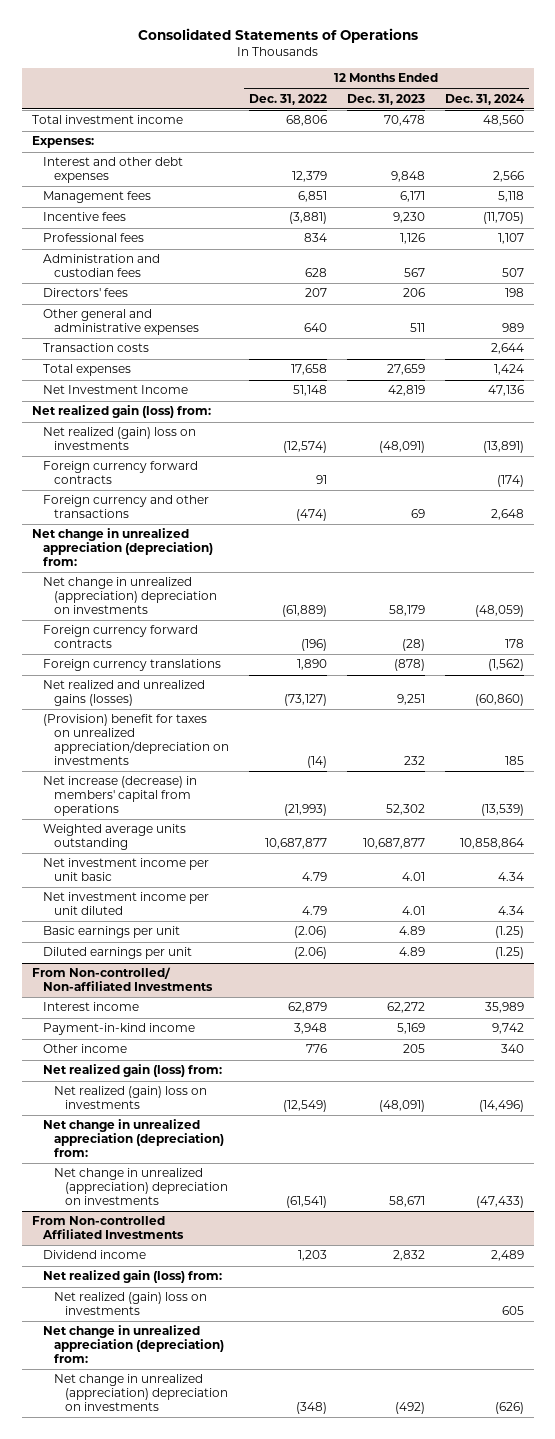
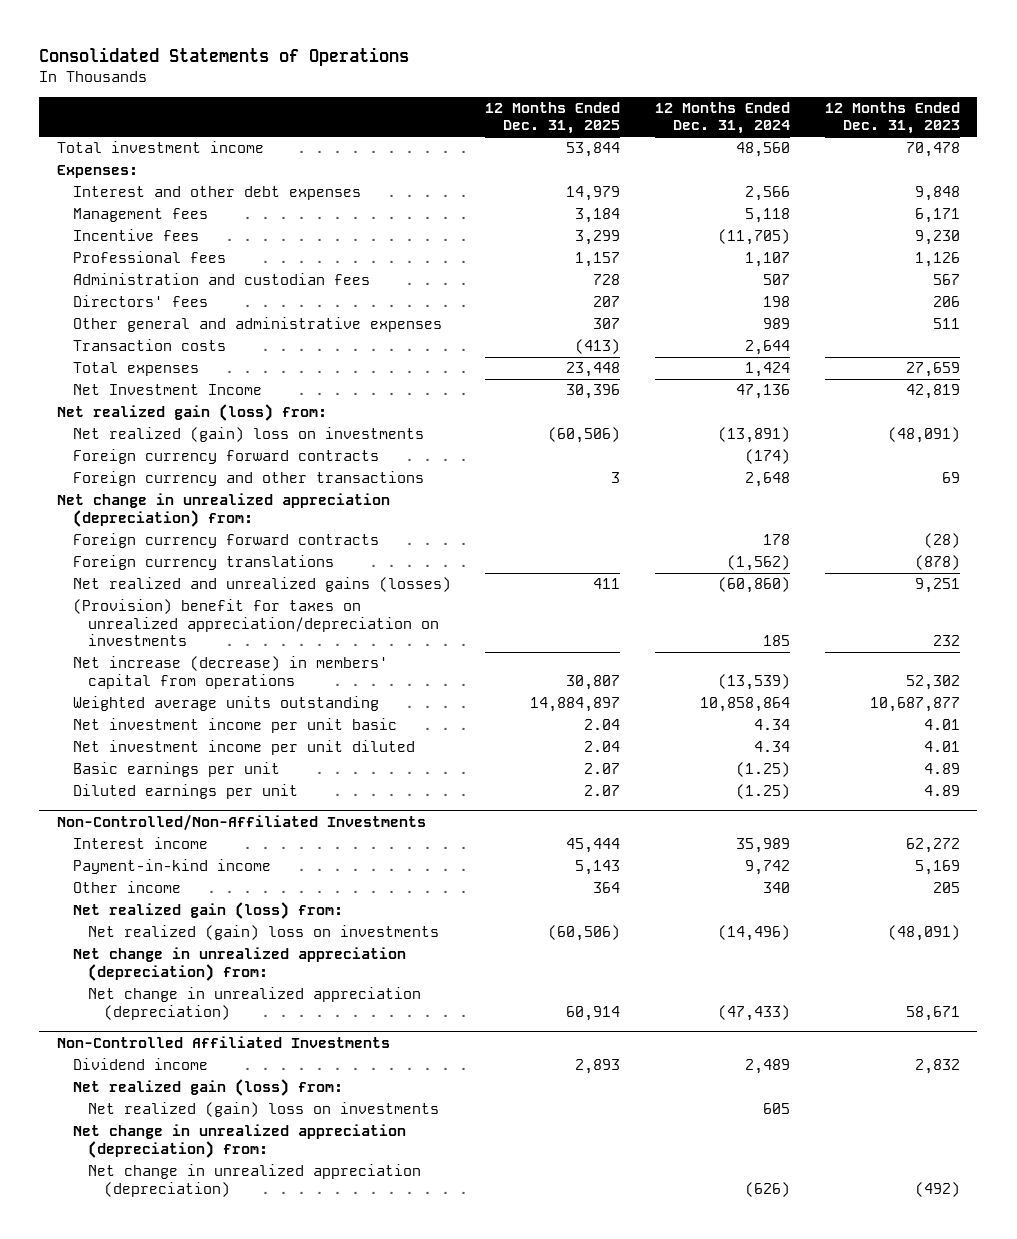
[248,93,327,105] Dec. 31, 2022 -> none
none -> [485,102,621,135] 12 Months Ended Dec. 31, 2025
[42,577,217,615] Net change in unrealized (appreciation) depreciation on investments -> none
[31,967,213,992] From Non-controlled/ Non-affiliated Investments -> [56,813,426,831] Non-Controlled/Non-Affiliated Investments
[53,1168,228,1206] Net change in unrealized (appreciation) depreciation on investments -> [88,987,422,1020] Net change in unrealized appreciation (depreciation)
[31,1216,184,1240] From Non-controlled Affiliated Investments -> [56,1035,390,1048] Non-Controlled Affiliated Investments
[53,1374,228,1412] Net change in unrealized (appreciation) depreciation on investments -> [88,1164,422,1197] Net change in unrealized appreciation (depreciation)

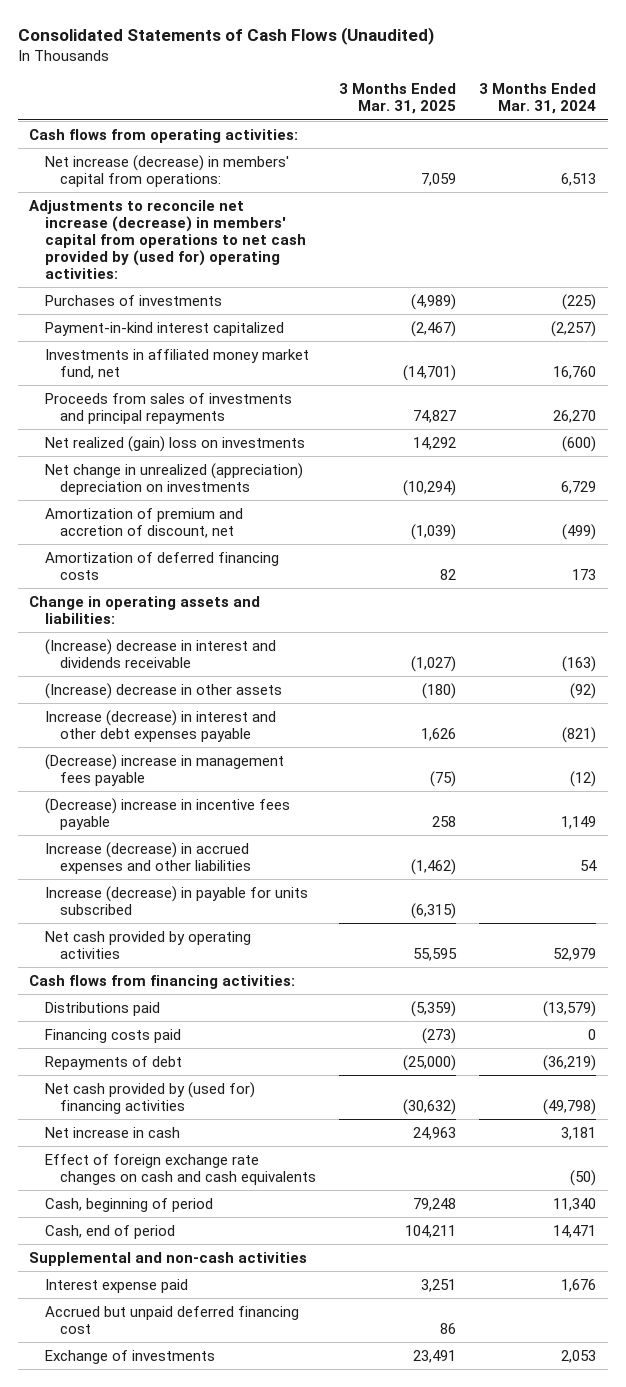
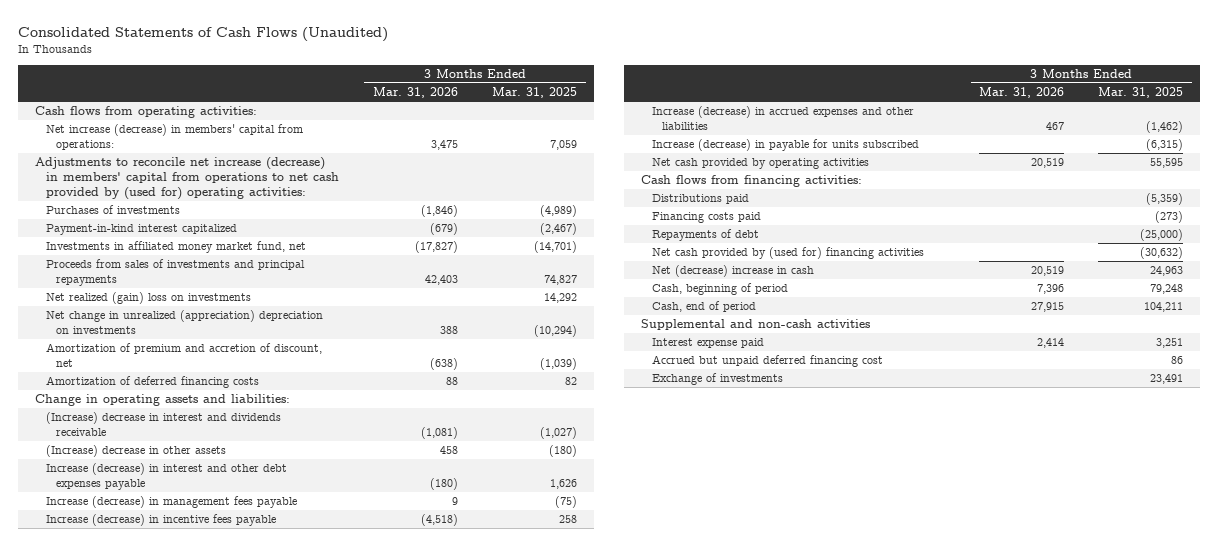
[479,83,597,115] 3 Months Ended Mar. 31, 2024 -> none
none -> [372,87,458,99] Mar. 31, 2026
[44,753,284,786] (Decrease) increase in management fees payable -> [45,496,297,509] Increase (decrease) in management fees payable
[44,797,290,830] (Decrease) increase in incentive fees payable -> [45,514,276,527] Increase (decrease) in incentive fees payable
[44,1153,316,1185] Effect of foreign exchange rate changes on cash and cash equivalents -> none
[44,1126,180,1138] Net increase in cash -> [651,265,814,278] Net (decrease) increase in cash

